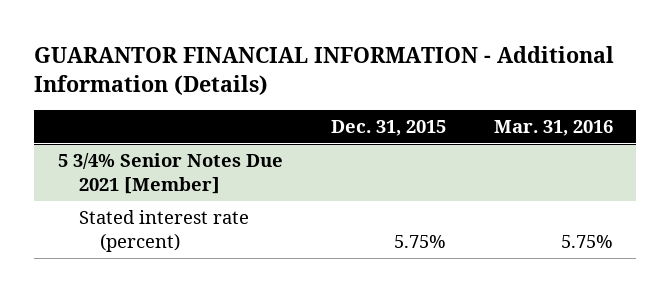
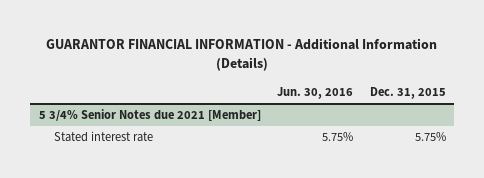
[493,120,613,137] Mar. 31, 2016 -> none
none -> [277,87,354,100] Jun. 30, 2016
[57,153,283,195] 5 3/4% Senior Notes Due 2021 [Member] -> [38,109,261,122] 5 3/4% Senior Notes due 2021 [Member]
[78,210,249,253] Stated interest rate (percent) -> [53,131,153,143] Stated interest rate

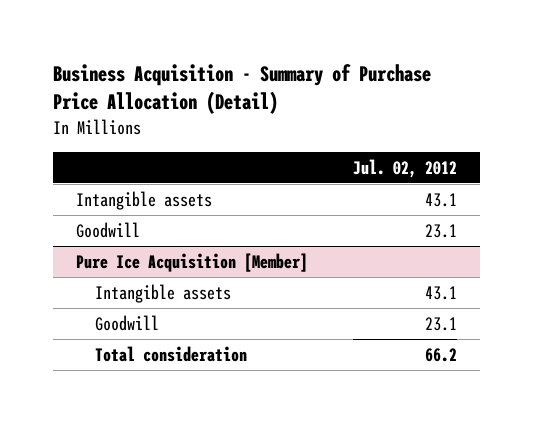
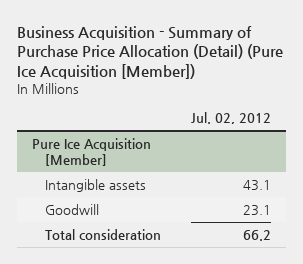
[52,64,431,115] Business Acquisition - Summary of Purchase Price Allocation (Detail) -> [16,25,283,79] Business Acquisition - Summary of Purchase Price Allocation (Detail) (Pure Ice Acquisition [Member])
[75,190,212,210] Intangible assets -> none
[75,221,140,238] Goodwill -> none

